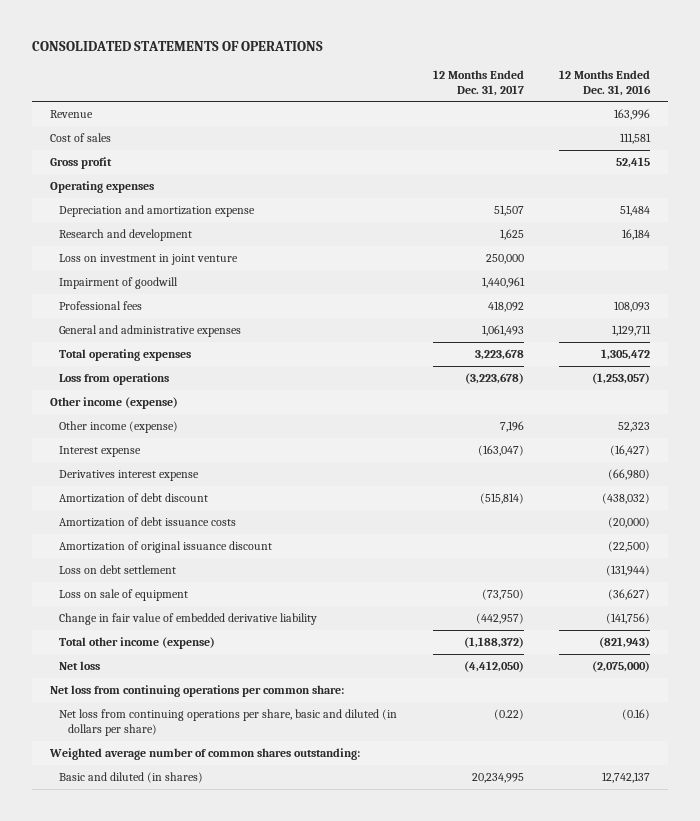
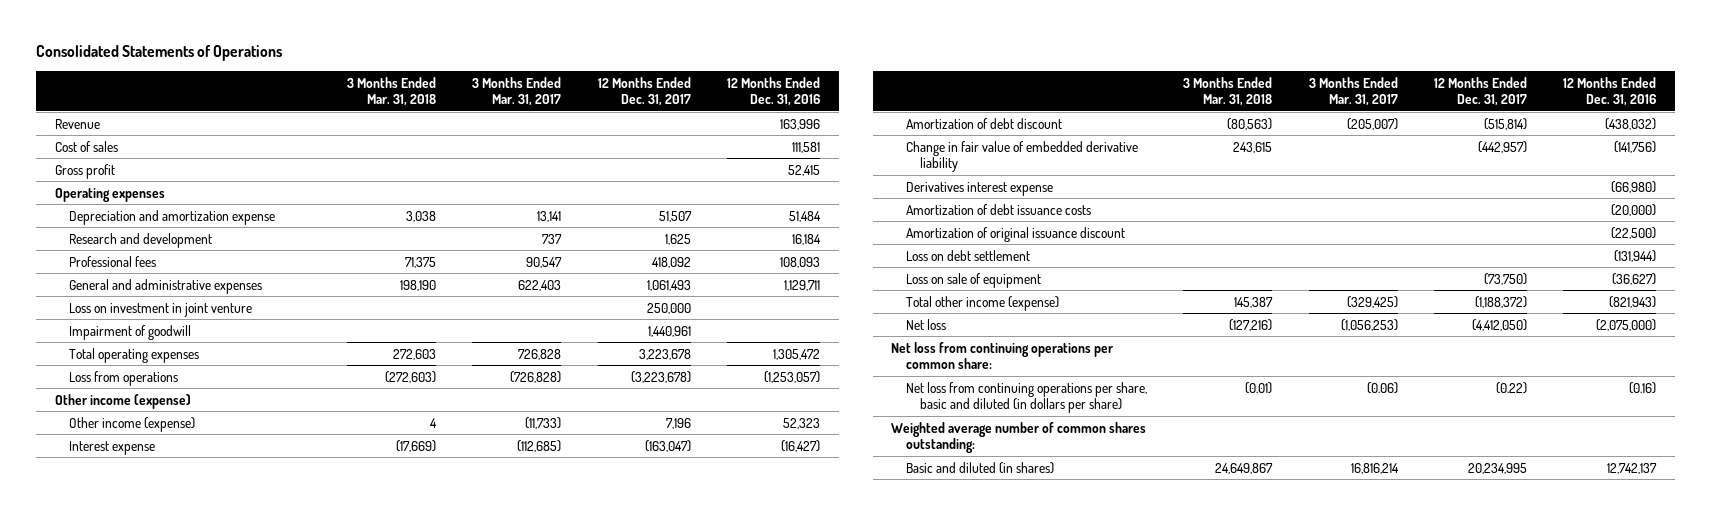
[31,40,323,51] CONSOLIDATED STATEMENTS OF OPERATIONS -> [36,45,283,62] Consolidated Statements of Operations
none -> [346,76,436,107] 3 Months Ended Mar. 31, 2018
none -> [472,76,562,107] 3 Months Ended Mar. 31, 2017
[58,253,238,265] Loss on investment in joint venture -> [69,302,253,317] Loss on investment in joint venture
[58,276,178,289] Impairment of goodwill -> [69,324,192,340] Impairment of goodwill
[58,612,317,625] Change in fair value of embedded derivative liability -> [905,140,1138,173] Change in fair value of embedded derivative liability
[58,469,199,481] Derivatives interest expense -> [905,181,1053,196] Derivatives interest expense

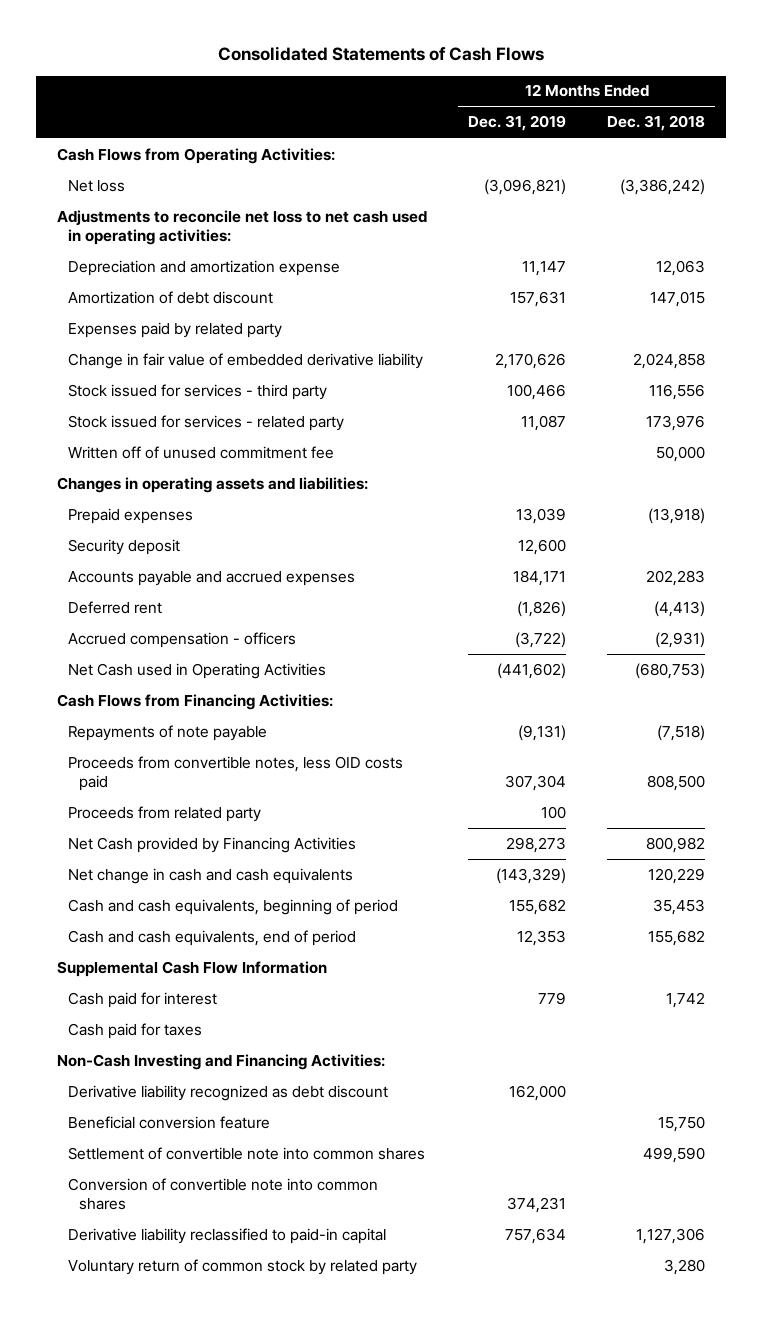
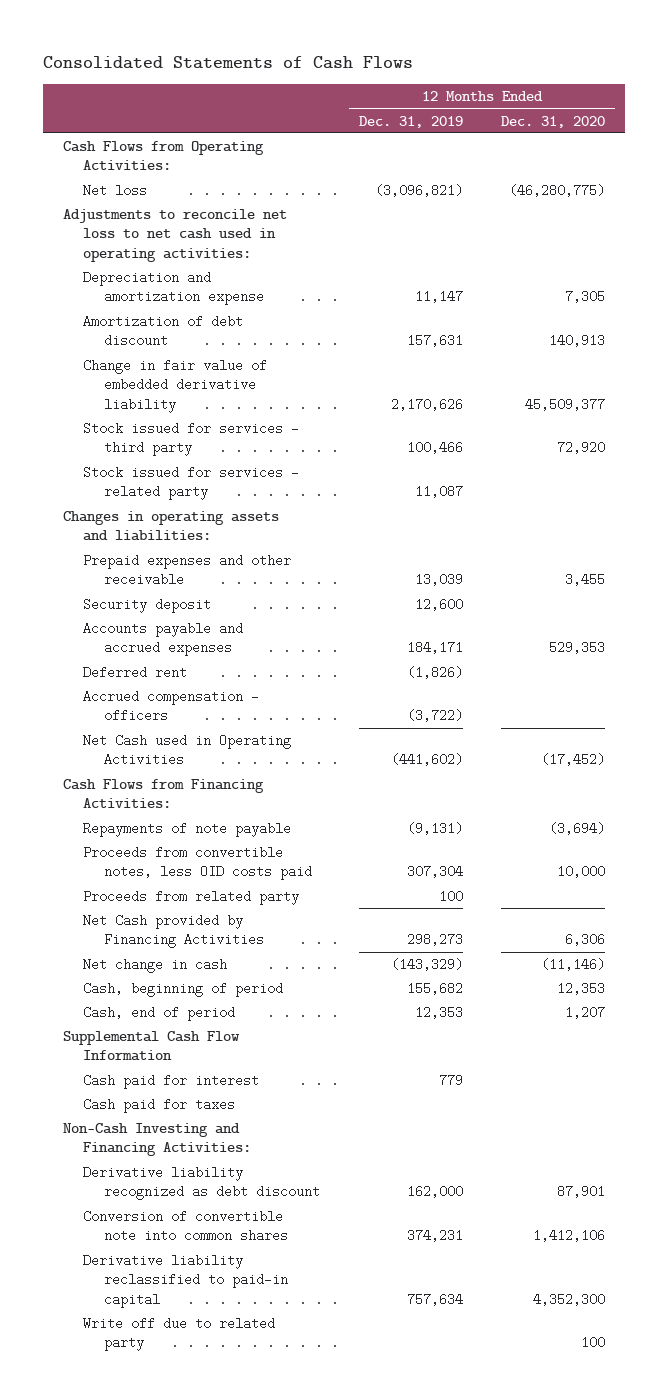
[607,115,706,132] Dec. 31, 2018 -> none
none -> [501,115,606,128] Dec. 31, 2020
[67,321,282,338] Expenses paid by related party -> none
[67,445,334,459] Written off of unused commitment fee -> none
[67,507,193,524] Prepaid expenses -> [83,554,292,587] Prepaid expenses and other receivable
[67,867,353,884] Net change in cash and cash equivalents -> [83,958,228,974] Net change in cash
[67,898,398,915] Cash and cash equivalents, beginning of period -> [83,982,284,998] Cash, beginning of period
[67,929,356,946] Cash and cash equivalents, end of period -> [83,1006,236,1022] Cash, end of period
[67,1115,270,1129] Beneficial conversion feature -> none
[67,1146,425,1160] Settlement of convertible note into common shares -> none
[67,1258,417,1275] Voluntary return of common stock by related party -> none
none -> [83,1317,276,1352] Write off due to related party

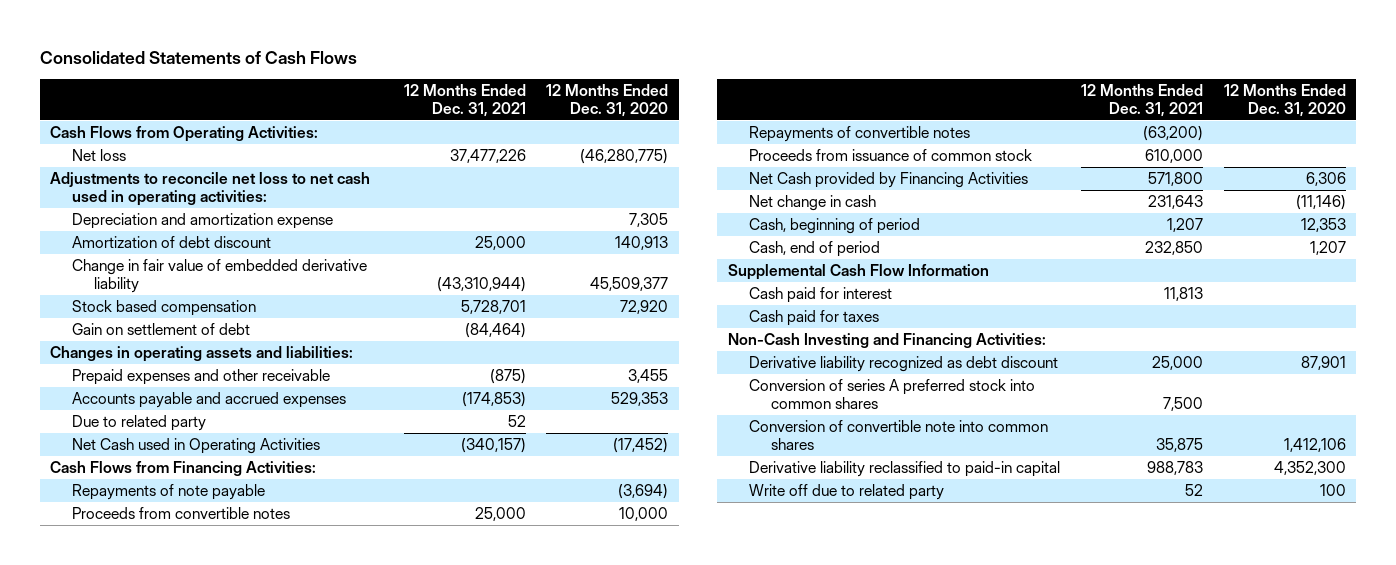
[358,115,463,128] Dec. 31, 2019 -> none
none -> [403,83,526,117] 12 Months Ended Dec. 31, 2021
[83,466,300,501] Stock issued for services - related party -> none
[83,422,300,457] Stock issued for services - third party -> [71,300,256,317] Stock based compensation
none -> [71,323,250,336] Gain on settlement of debt
[83,598,212,614] Security deposit -> none
[83,666,188,680] Deferred rent -> none
[83,690,260,723] Accrued compensation - officers -> none
none -> [71,415,206,432] Due to related party
[83,890,300,906] Proceeds from related party -> none
[83,846,313,881] Proceeds from convertible notes, less OID costs paid -> [71,507,290,520] Proceeds from convertible notes
none -> [749,126,971,143] Repayments of convertible notes
none -> [749,149,1033,162] Proceeds from issuance of common stock
none -> [749,379,1036,410] Conversion of series A preferred stock into common shares

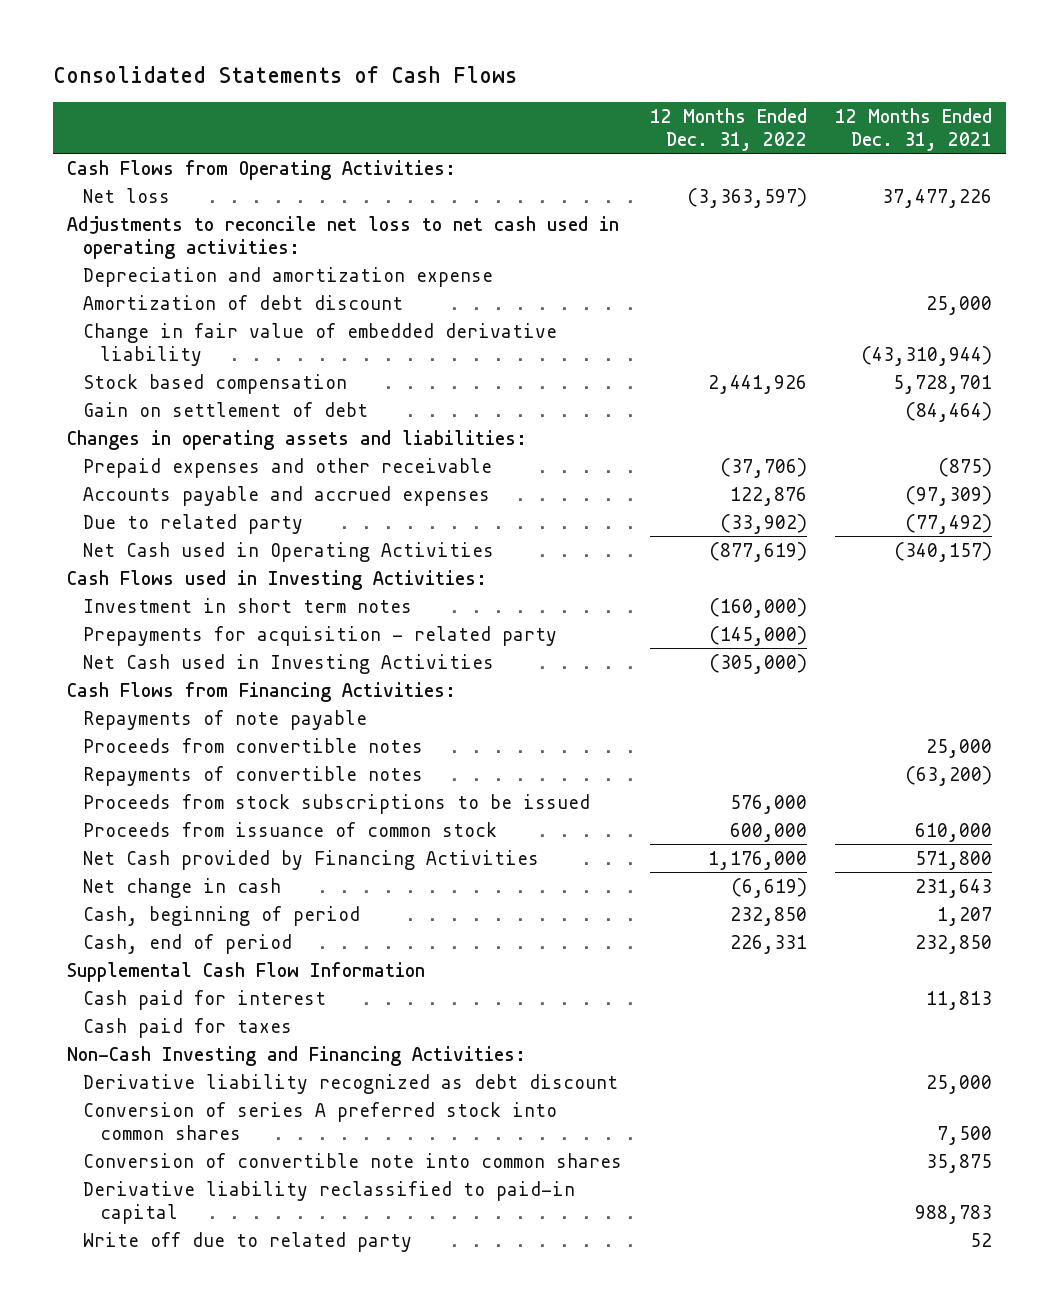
[546,83,669,117] 12 Months Ended Dec. 31, 2020 -> none
none -> [650,107,808,151] 12 Months Ended Dec. 31, 2022
[461,392,526,408] (174,853) -> [904,485,992,506] (97,309)
[507,415,526,428] 52 -> [904,513,992,534] (77,492)
none -> [66,569,487,590] Cash Flows used in Investing Activities:
none -> [83,597,413,613] Investment in short term notes
none -> [83,625,558,646] Prepayments for acquisition - related party
none -> [83,653,495,674] Net Cash used in Investing Activities
none -> [83,793,591,814] Proceeds from stock subscriptions to be issued

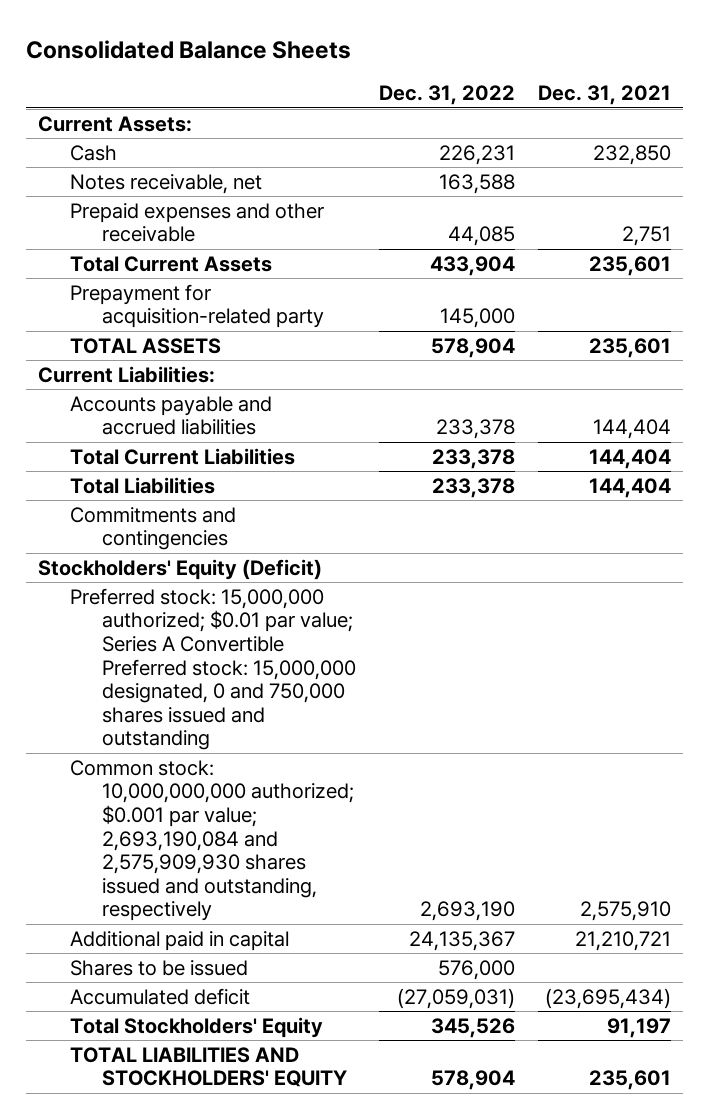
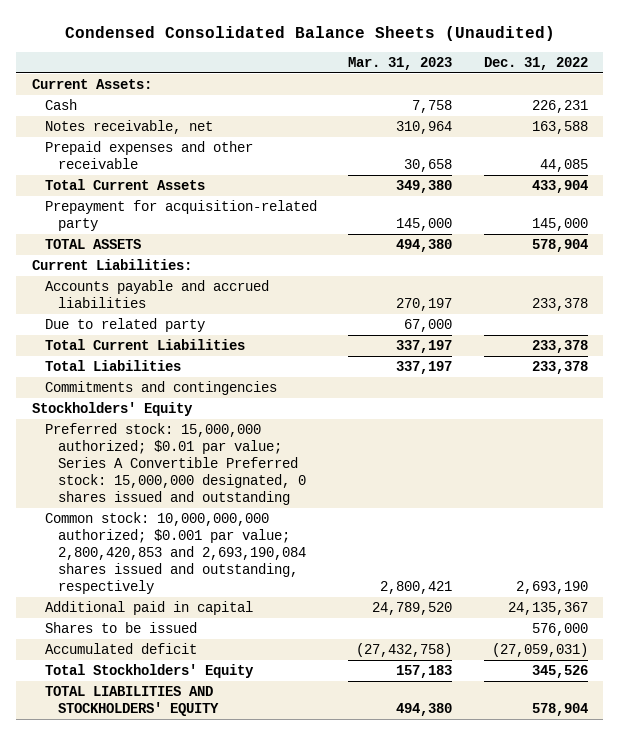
[26,39,352,59] Consolidated Balance Sheets -> [64,26,555,42] Condensed Consolidated Balance Sheets (Unaudited)
[538,85,672,106] Dec. 31, 2021 -> none
none -> [348,57,453,71] Mar. 31, 2023
none -> [44,317,205,332] Due to related party
[37,558,322,580] Stockholders' Equity (Deficit) -> [31,401,193,416] Stockholders' Equity
[69,587,356,751] Preferred stock: 15,000,000 authorized; $0.01 par value; Series A Convertible Preferred stock: 15,000,000 designated, 0 and 750,000 shares issued and outstanding -> [44,422,306,506] Preferred stock: 15,000,000 authorized; $0.01 par value; Series A Convertible Preferred stock: 15,000,000 designated, 0 shares issued and outstanding
[69,759,354,922] Common stock: 10,000,000,000 authorized; $0.001 par value; 2,693,190,084 and 2,575,909,930 shares issued and outstanding, respectively -> [44,511,306,595] Common stock: 10,000,000,000 authorized; $0.001 par value; 2,800,420,853 and 2,693,190,084 shares issued and outstanding, respectively

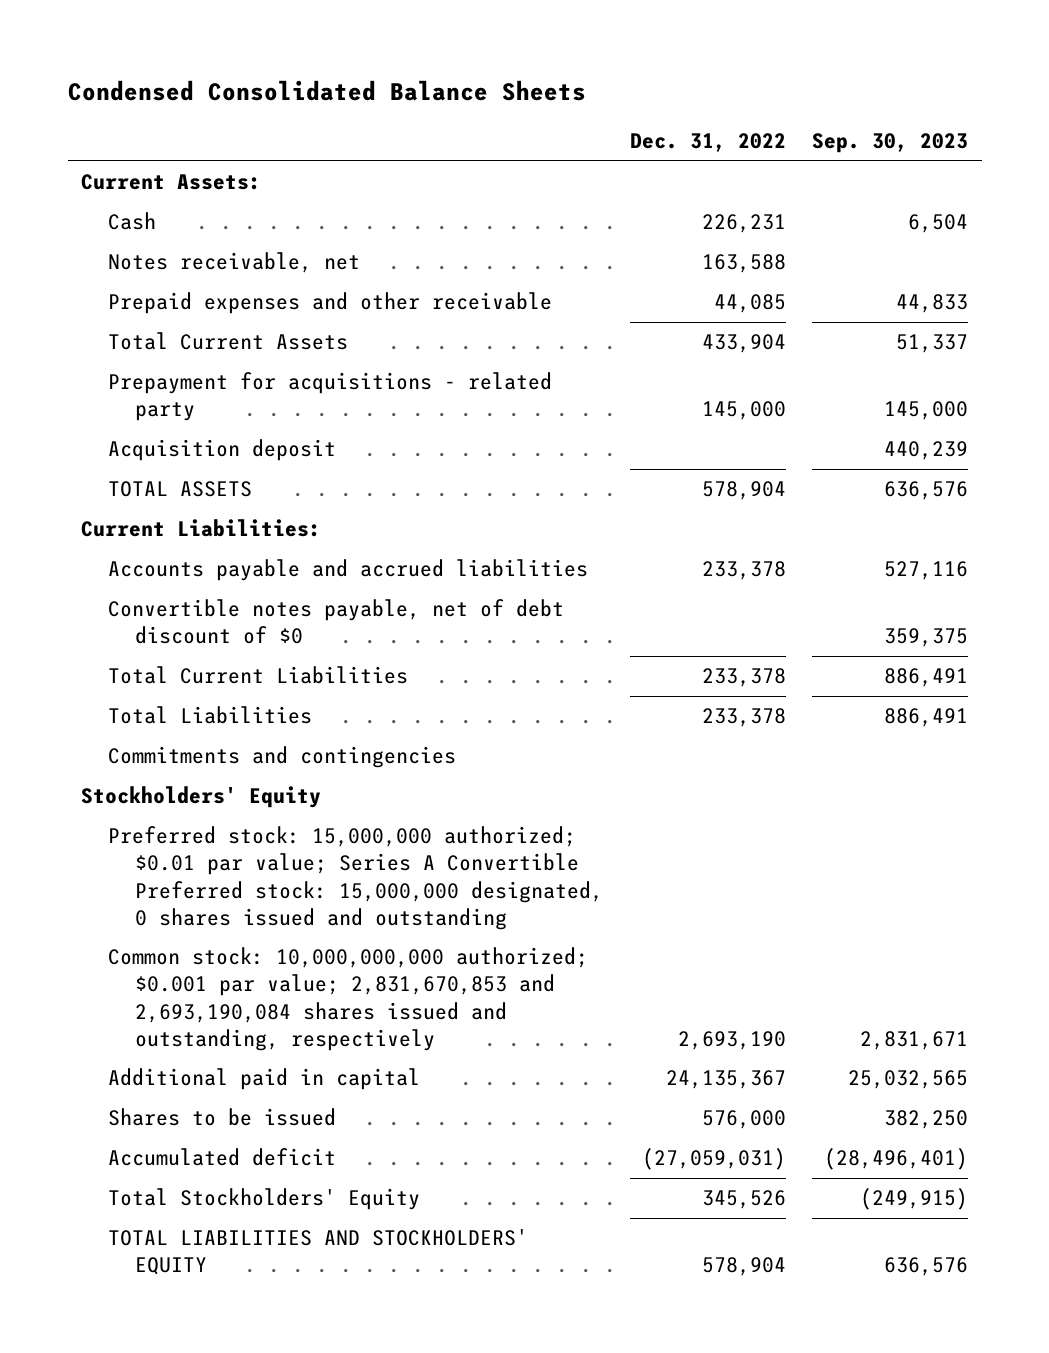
[64,26,555,42] Condensed Consolidated Balance Sheets (Unaudited) -> [67,80,586,102] Condensed Consolidated Balance Sheets
[348,57,453,71] Mar. 31, 2023 -> none
none -> [812,133,969,154] Sep. 30, 2023
[44,199,317,232] Prepayment for acquisition-related party -> [107,372,552,422] Prepayment for acquisitions - related party
none -> [107,439,336,462] Acquisition deposit
[44,317,205,332] Due to related party -> none
none -> [107,599,564,645] Convertible notes payable, net of debt discount of $0
[44,511,306,595] Common stock: 10,000,000,000 authorized; $0.001 par value; 2,800,420,853 and 2,693,190,084 shares issued and outstanding, respectively -> [107,947,588,1051] Common stock: 10,000,000,000 authorized; $0.001 par value; 2,831,670,853 and 2,693,190,084 shares issued and outstanding, respectively

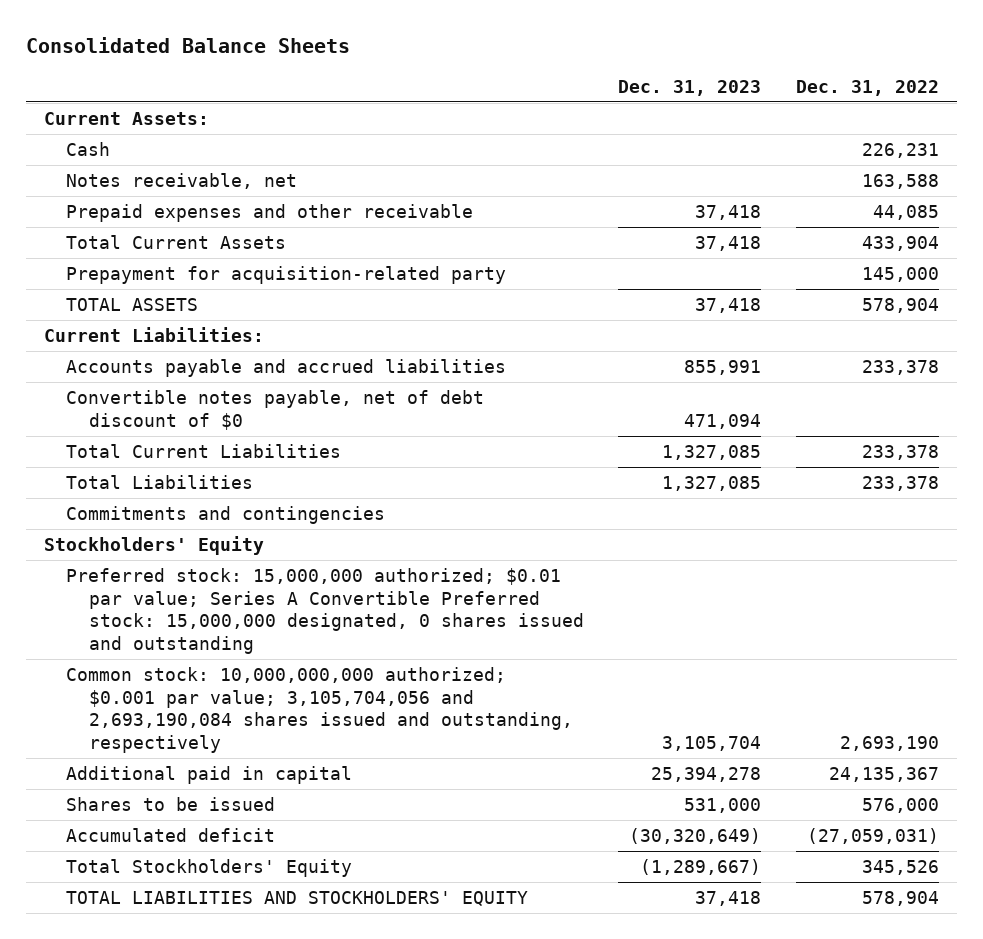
[67,80,586,102] Condensed Consolidated Balance Sheets -> [26,37,351,54] Consolidated Balance Sheets
[812,133,969,154] Sep. 30, 2023 -> none
none -> [618,79,762,96] Dec. 31, 2023
[107,439,336,462] Acquisition deposit -> none
[107,372,552,422] Prepayment for acquisitions - related party -> [66,266,507,285] Prepayment for acquisition-related party
[107,947,588,1051] Common stock: 10,000,000,000 authorized; $0.001 par value; 2,831,670,853 and 2,693,190,084 shares issued and outstanding, respectively -> [66,667,573,753] Common stock: 10,000,000,000 authorized; $0.001 par value; 3,105,704,056 and 2,693,190,084 shares issued and outstanding, respectively

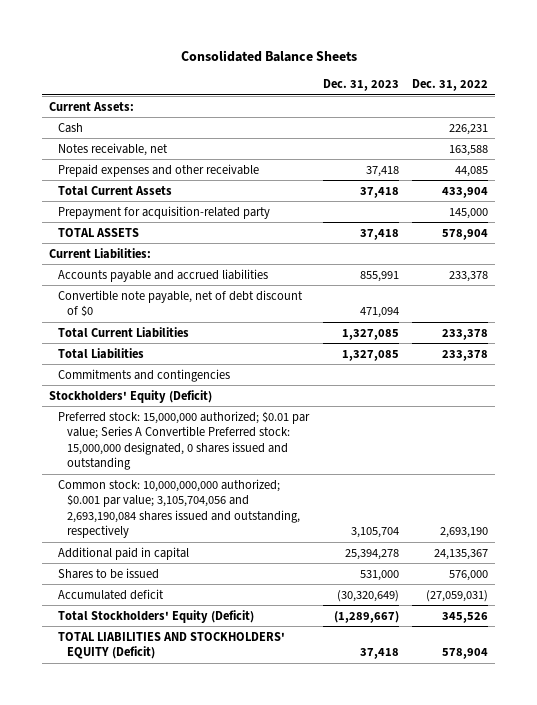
[66,390,485,430] Convertible notes payable, net of debt discount of $0 -> [58,289,304,318] Convertible note payable, net of debt discount of $0
[43,536,264,556] Stockholders' Equity -> [48,389,212,403] Stockholders' Equity (Deficit)
[66,859,353,878] Total Stockholders' Equity -> [58,609,255,623] Total Stockholders' Equity (Deficit)
[66,891,529,907] TOTAL LIABILITIES AND STOCKHOLDERS' EQUITY -> [58,631,286,660] TOTAL LIABILITIES AND STOCKHOLDERS' EQUITY (Deficit)

